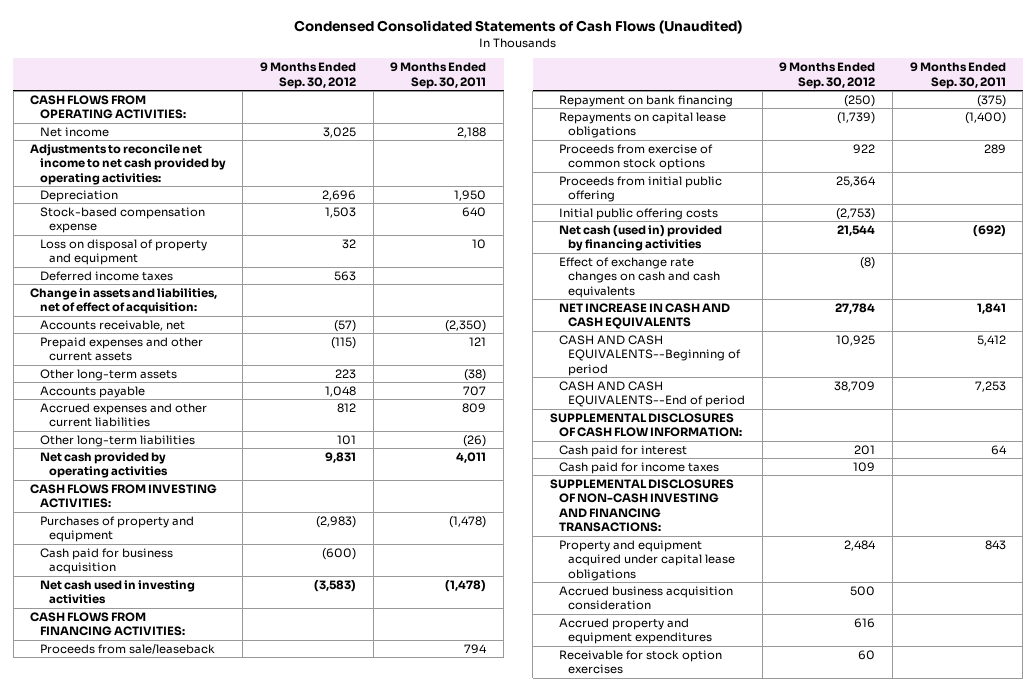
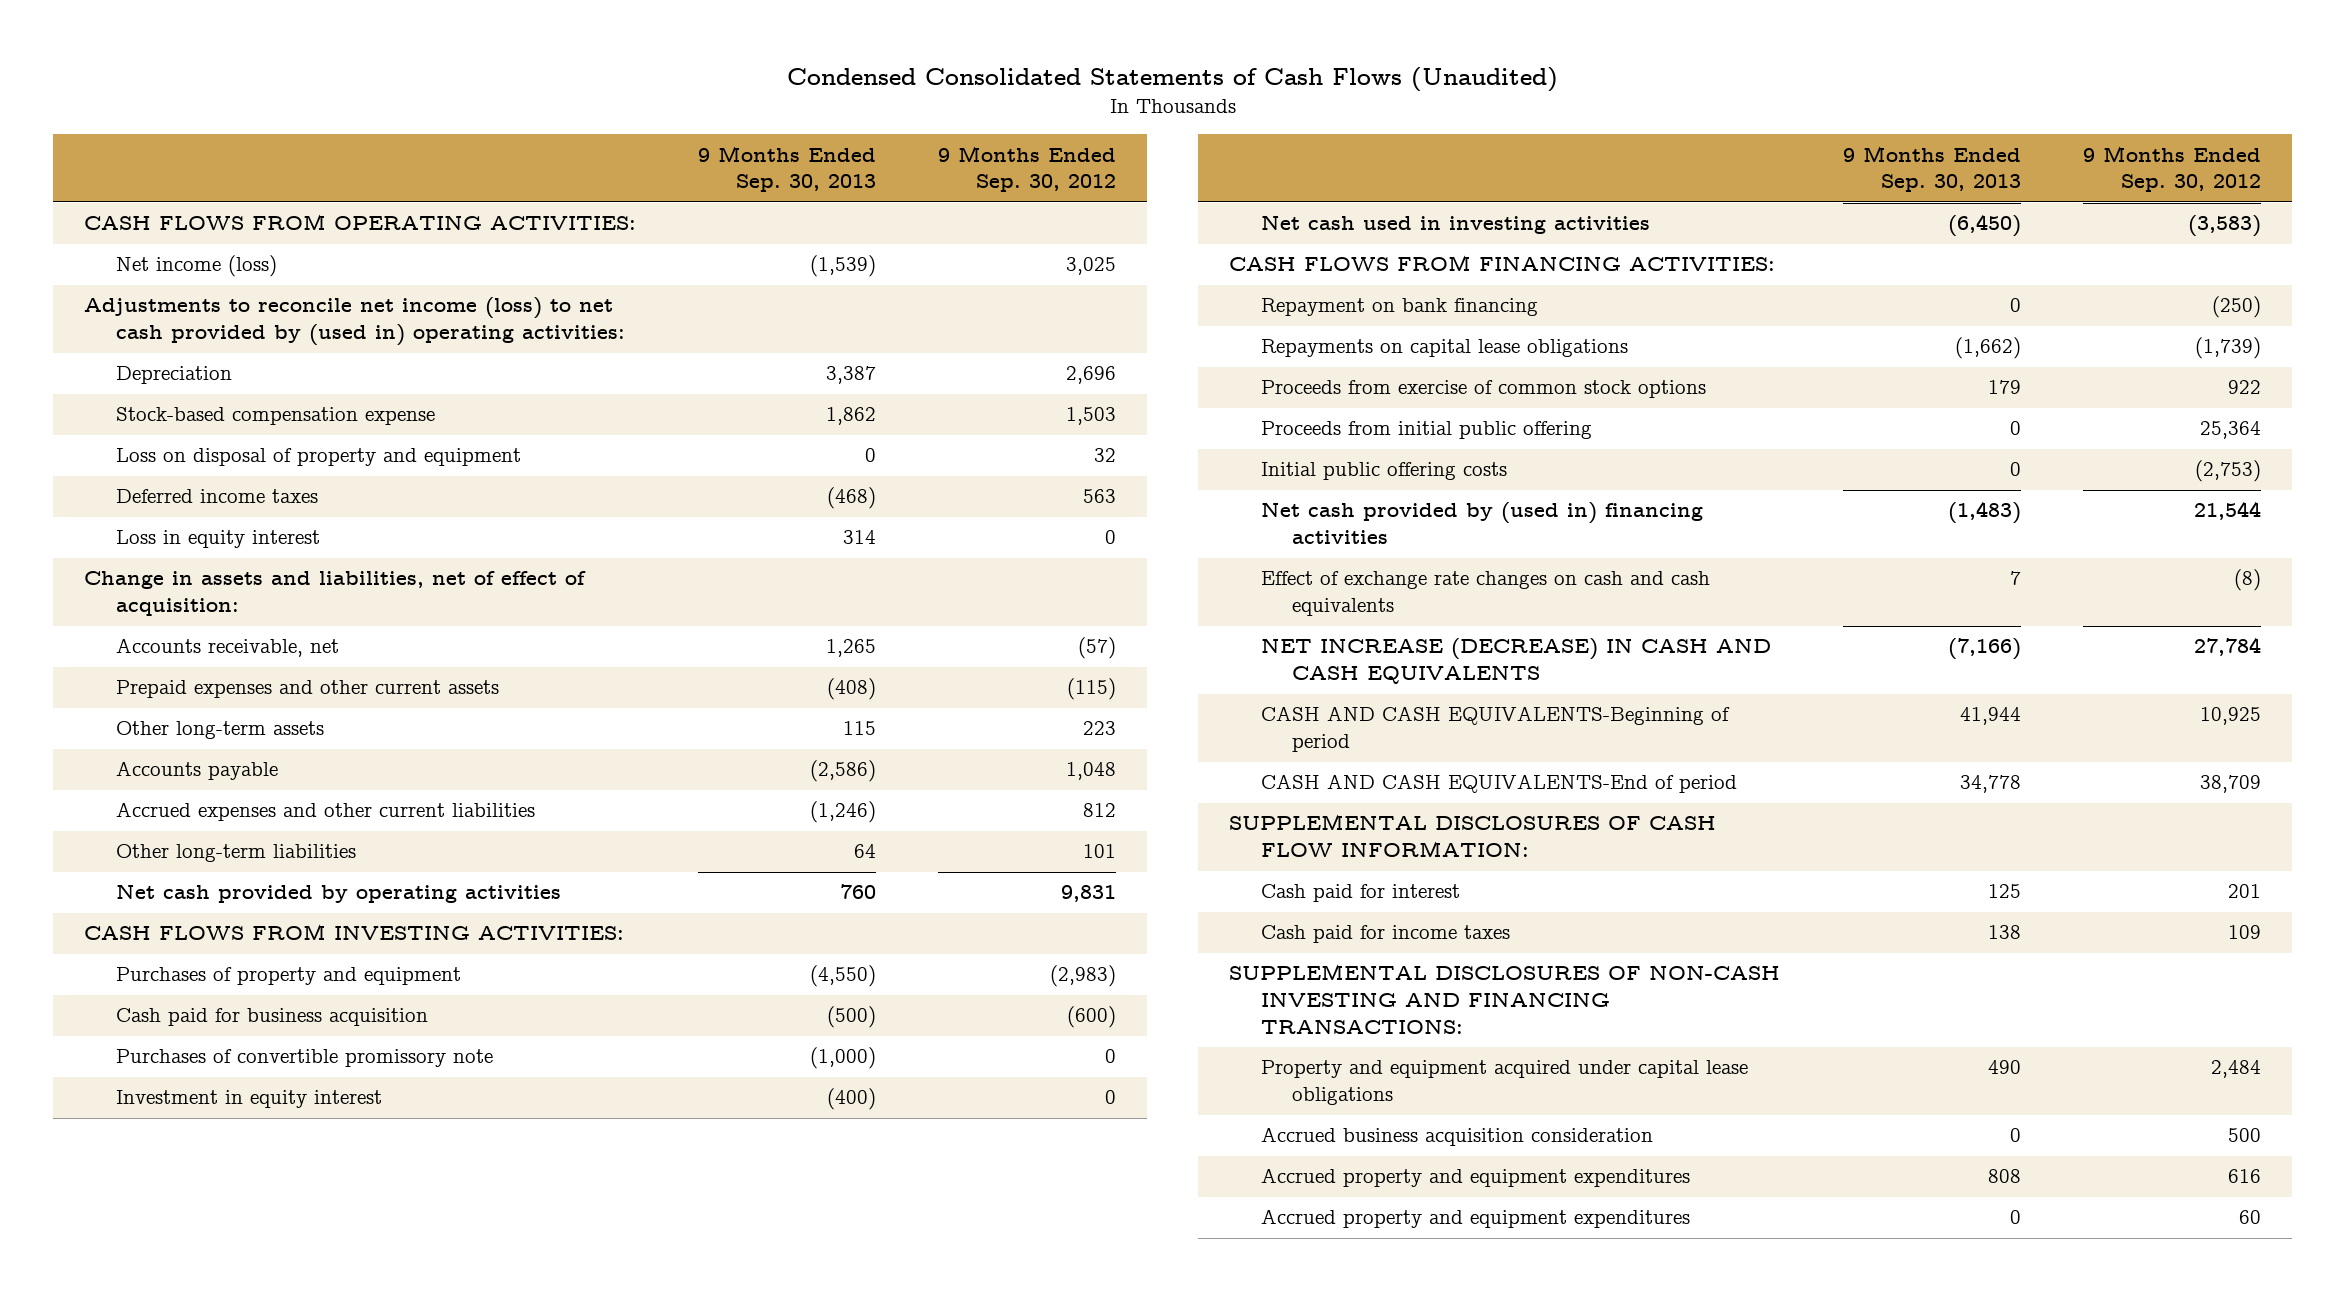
[390,62,487,89] 9 Months Ended Sep. 30, 2011 -> none
none -> [697,145,876,193] 9 Months Ended Sep. 30, 2013
[39,126,109,137] Net income -> [115,255,277,278] Net income (loss)
[30,143,226,185] Adjustments to reconcile net income to net cash provided by operating activities: -> [84,297,625,347] Adjustments to reconcile net income (loss) to net cash provided by (used in) operating activities:
none -> [115,530,320,549] Loss in equity interest
none -> [115,1049,493,1068] Purchases of convertible promissory note
none -> [115,1090,382,1109] Investment in equity interest
[39,643,215,654] Proceeds from sale/leaseback -> none
[558,224,722,252] Net cash (used in) provided by financing activities -> [1260,502,1703,545] Net cash provided by (used in) financing activities
[558,302,730,330] NET INCREASE IN CASH AND CASH EQUIVALENTS -> [1260,638,1771,685] NET INCREASE (DECREASE) IN CASH AND CASH EQUIVALENTS
[558,334,742,376] CASH AND CASH EQUIVALENTS--Beginning of period -> [1260,706,1730,753] CASH AND CASH EQUIVALENTS-Beginning of period
[558,380,746,408] CASH AND CASH EQUIVALENTS--End of period -> [1260,774,1737,794] CASH AND CASH EQUIVALENTS-End of period
[558,649,722,675] Receivable for stock option exercises -> [1260,1209,1690,1229] Accrued property and equipment expenditures

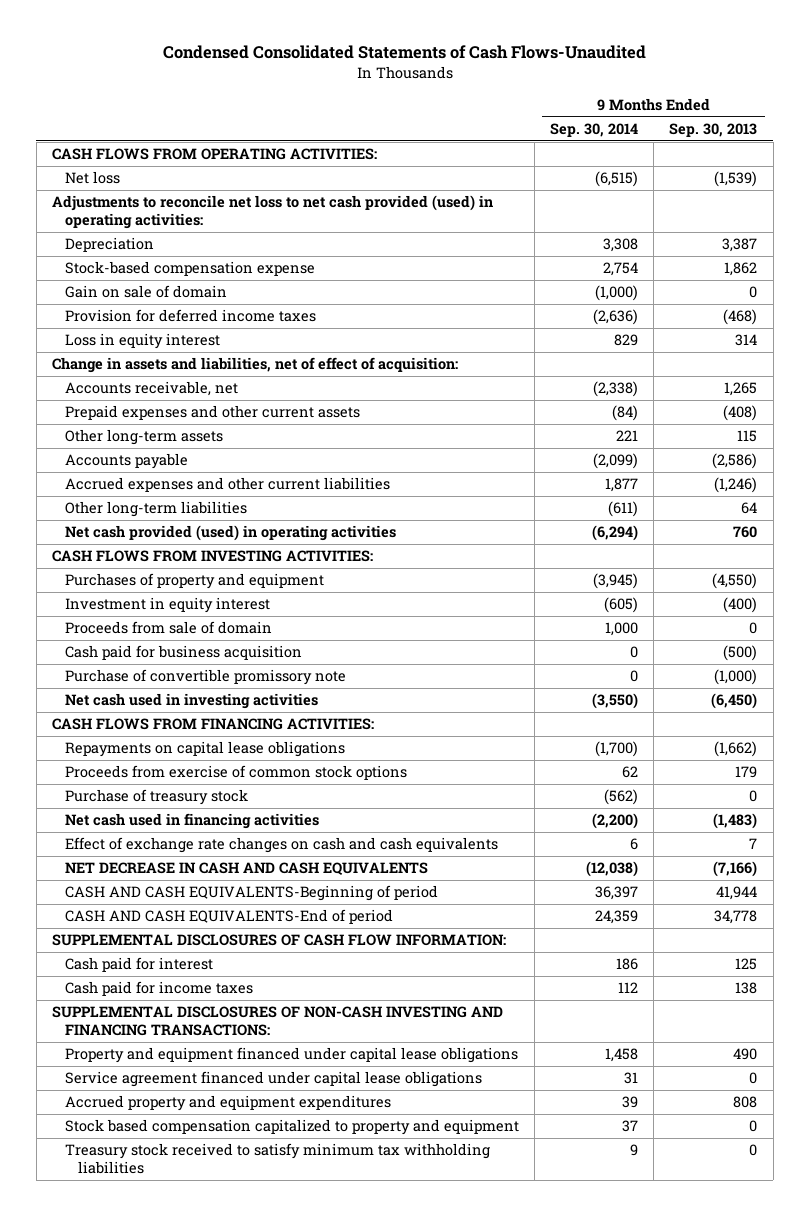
[786,67,1558,93] Condensed Consolidated Statements of Cash Flows (Unaudited) -> [162,45,646,60] Condensed Consolidated Statements of Cash Flows-Unaudited
[937,145,1116,193] 9 Months Ended Sep. 30, 2012 -> none
none -> [550,122,639,137] Sep. 30, 2014
[115,255,277,278] Net income (loss) -> [64,171,120,185] Net loss
[84,297,625,347] Adjustments to reconcile net income (loss) to net cash provided by (used in) operating activities: -> [51,195,493,229] Adjustments to reconcile net loss to net cash provided (used) in operating activities:
[115,448,521,467] Loss on disposal of property and equipment -> none
none -> [64,285,227,299] Gain on sale of domain
[115,489,318,504] Deferred income taxes -> [64,309,316,323] Provision for deferred income taxes
[115,884,561,904] Net cash provided by operating activities -> [64,525,396,542] Net cash provided (used) in operating activities
[115,1049,493,1068] Purchases of convertible promissory note -> none
none -> [64,621,272,635] Proceeds from sale of domain
[115,1008,428,1027] Cash paid for business acquisition -> [64,645,302,661] Cash paid for business acquisition
none -> [64,669,346,686] Purchase of convertible promissory note
[1260,298,1538,317] Repayment on bank financing -> none
[1260,421,1592,440] Proceeds from initial public offering -> none
[1260,462,1507,481] Initial public offering costs -> none
none -> [64,789,248,806] Purchase of treasury stock
[1260,502,1703,545] Net cash provided by (used in) financing activities -> [64,813,319,830] Net cash used in financing activities
[1260,638,1771,685] NET INCREASE (DECREASE) IN CASH AND CASH EQUIVALENTS -> [64,862,428,876] NET DECREASE IN CASH AND CASH EQUIVALENTS
[1260,1127,1653,1147] Accrued business acquisition consideration -> none
[1260,1060,1748,1106] Property and equipment acquired under capital lease obligations -> [64,1047,518,1064] Property and equipment financed under capital lease obligations
none -> [64,1071,482,1088] Service agreement financed under capital lease obligations
[1260,1209,1690,1229] Accrued property and equipment expenditures -> none
none -> [64,1119,519,1136] Stock based compensation capitalized to property and equipment
none -> [64,1143,490,1174] Treasury stock received to satisfy minimum tax withholding liabilities

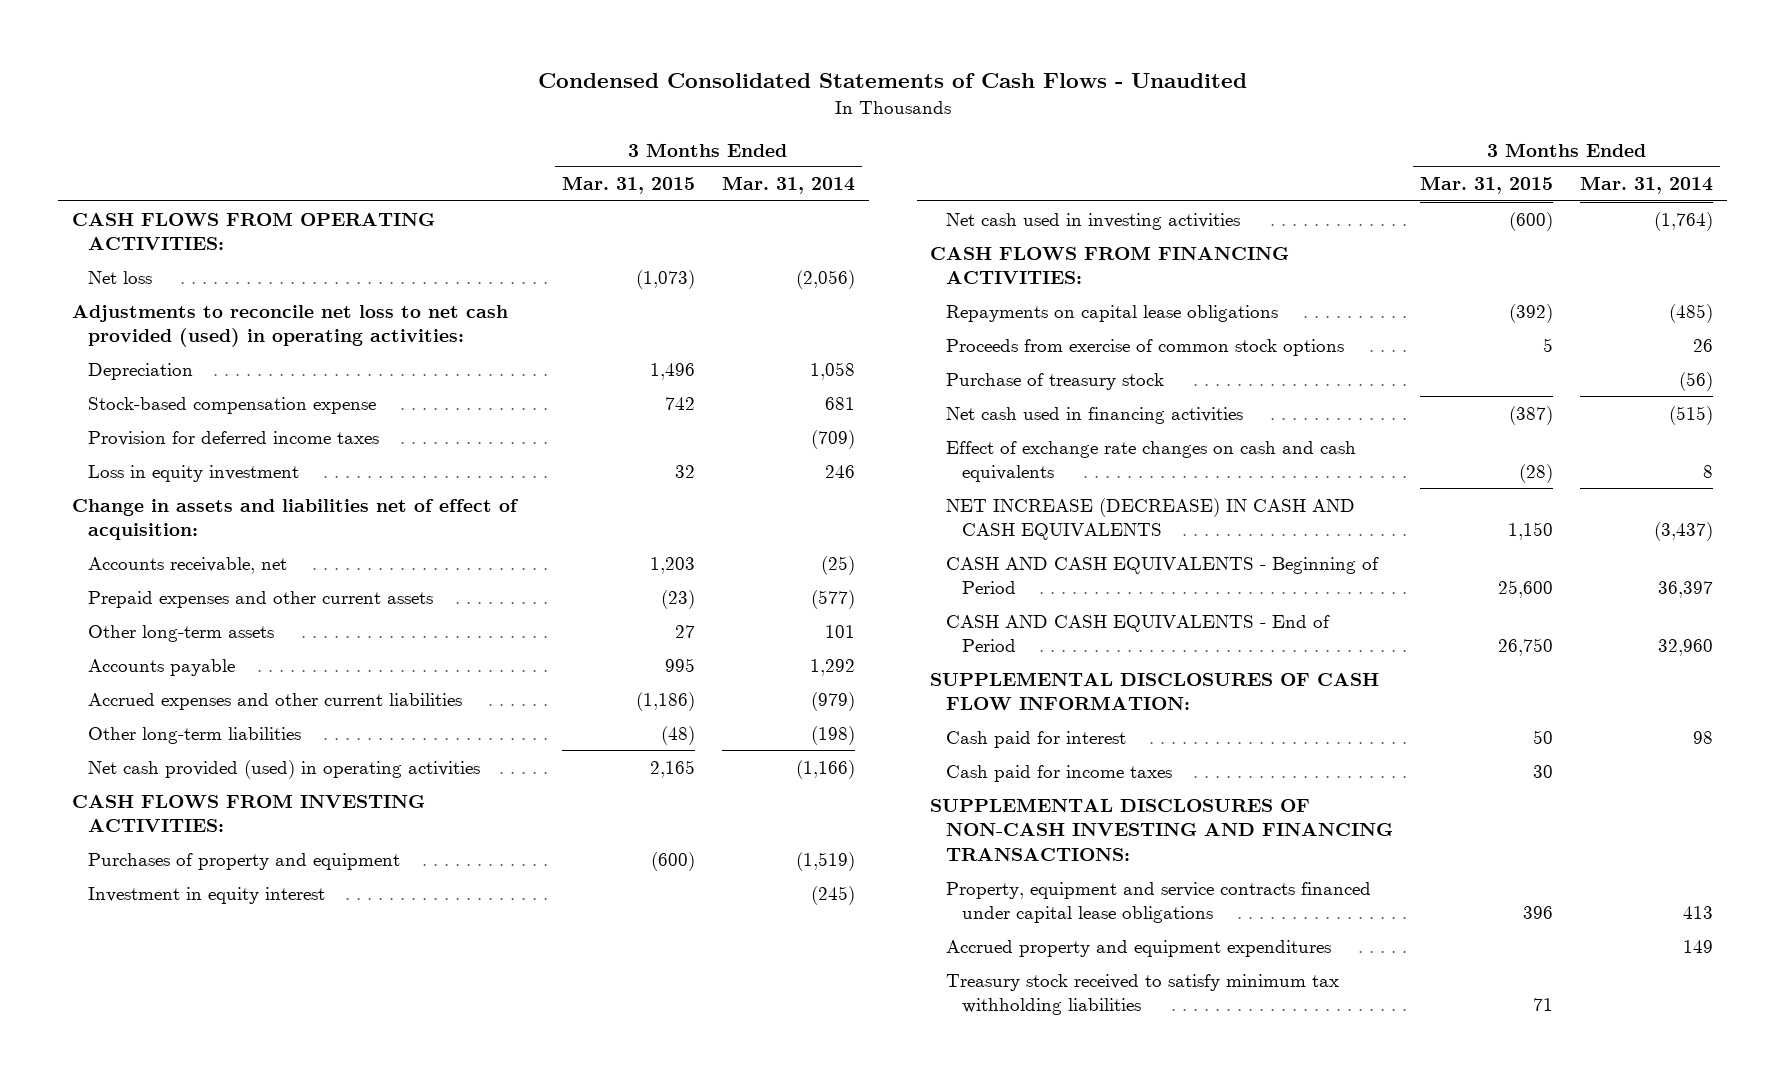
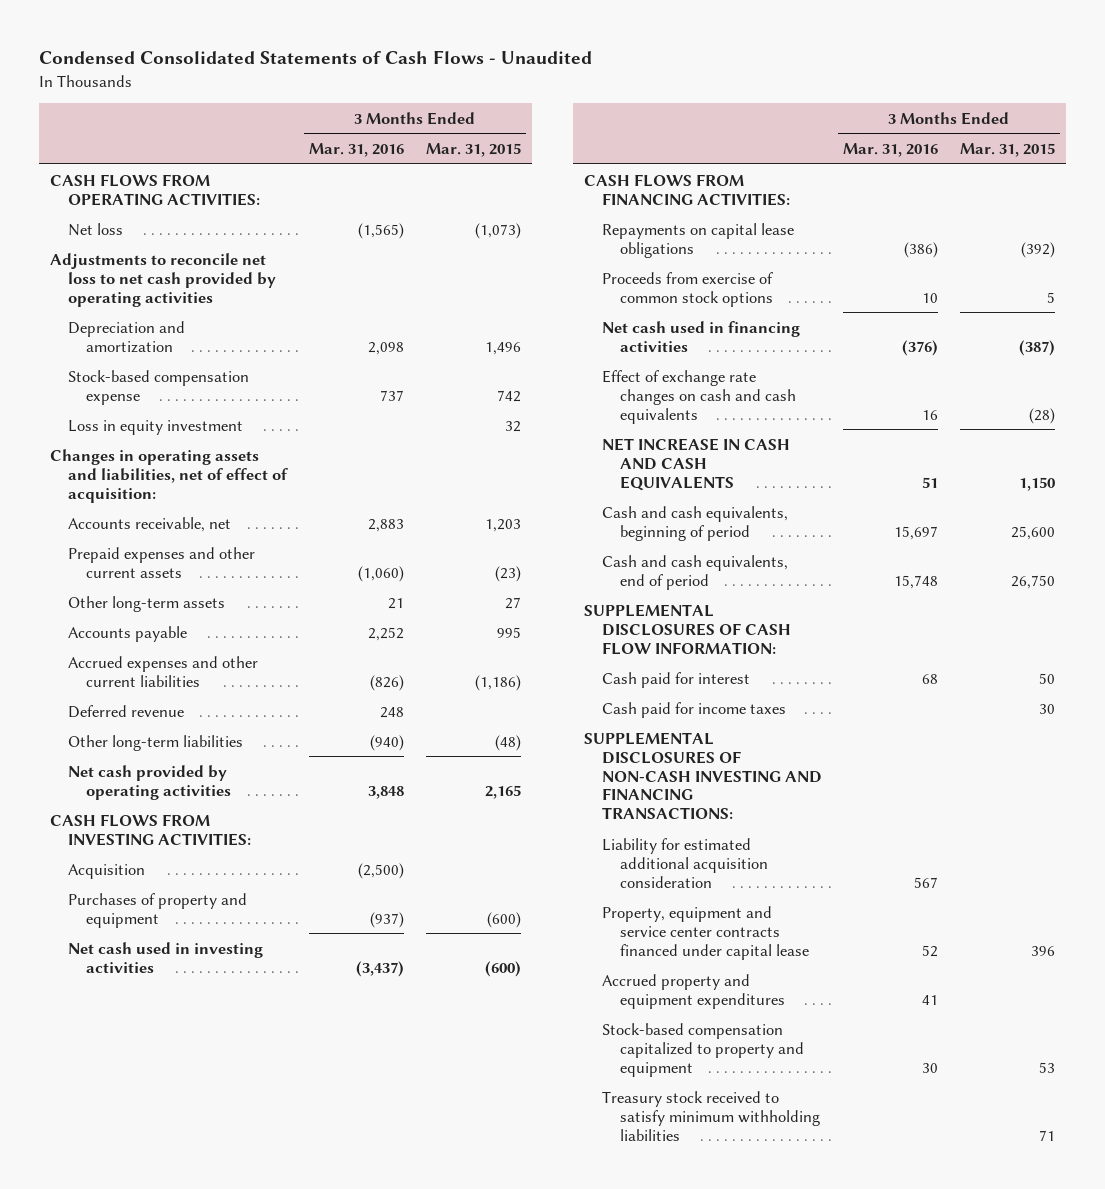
[722,176,856,195] Mar. 31, 2014 -> none
none -> [309,143,405,158] Mar. 31, 2016
[71,304,508,348] Adjustments to reconcile net loss to net cash provided (used) in operating activities: -> [49,252,276,307] Adjustments to reconcile net loss to net cash provided by operating activities
[87,362,193,380] Depreciation -> [67,320,185,353] Depreciation and amortization
[87,430,379,446] Provision for deferred income taxes -> none
[71,498,519,541] Change in assets and liabilities net of effect of acquisition: -> [49,448,288,503] Changes in operating assets and liabilities, net of effect of acquisition:
none -> [67,704,184,718] Deferred revenue
[87,759,480,779] Net cash provided (used) in operating activities -> [67,764,231,800] Net cash provided by operating activities
none -> [67,863,145,879] Acquisition
[87,886,325,904] Investment in equity interest -> none
[945,372,1164,390] Purchase of treasury stock -> none
[945,497,1355,541] NET INCREASE (DECREASE) IN CASH AND CASH EQUIVALENTS -> [601,437,790,491] NET INCREASE IN CASH AND CASH EQUIVALENTS
[945,556,1379,595] CASH AND CASH EQUIVALENTS - Beginning of Period -> [601,505,788,541] Cash and cash equivalents, beginning of period
[945,614,1330,653] CASH AND CASH EQUIVALENTS - End of Period -> [601,554,788,590] Cash and cash equivalents, end of period
none -> [601,837,768,888] Liability for estimated additional acquisition consideration
[945,881,1371,924] Property, equipment and service contracts financed under capital lease obligations -> [601,905,809,960] Property, equipment and service center contracts financed under capital lease
none -> [601,1022,804,1077] Stock-based compensation capitalized to property and equipment
[945,973,1339,1016] Treasury stock received to satisfy minimum tax withholding liabilities -> [601,1090,820,1141] Treasury stock received to satisfy minimum withholding liabilities

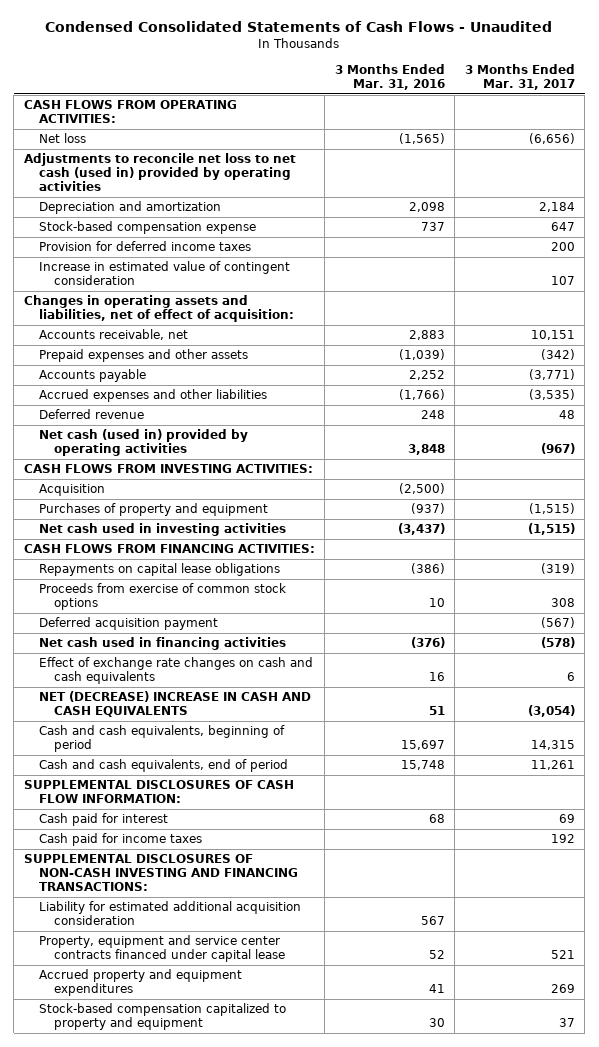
[425,143,521,158] Mar. 31, 2015 -> none
none -> [464,64,575,90] 3 Months Ended Mar. 31, 2017
[49,252,276,307] Adjustments to reconcile net loss to net cash provided by operating activities -> [23,153,296,191] Adjustments to reconcile net loss to net cash (used in) provided by operating activities
[67,419,243,435] Loss in equity investment -> none
none -> [38,241,251,252] Provision for deferred income taxes
none -> [38,261,290,286] Increase in estimated value of contingent consideration
[67,595,225,612] Other long-term assets -> none
[67,546,255,578] Prepaid expenses and other current assets -> [38,349,248,363] Prepaid expenses and other assets
[358,565,405,582] (1,060) -> [398,349,445,361] (1,039)
[67,655,258,687] Accrued expenses and other current liabilities -> [38,389,267,403] Accrued expenses and other liabilities
[370,674,405,691] (826) -> [398,389,445,401] (1,766)
[67,734,243,751] Other long-term liabilities -> none
[67,764,231,800] Net cash provided by operating activities -> [38,429,248,457] Net cash (used in) provided by operating activities
none -> [38,617,218,631] Deferred acquisition payment
[601,437,790,491] NET INCREASE IN CASH AND CASH EQUIVALENTS -> [38,691,311,718] NET (DECREASE) INCREASE IN CASH AND CASH EQUIVALENTS
[601,1090,820,1141] Treasury stock received to satisfy minimum withholding liabilities -> none

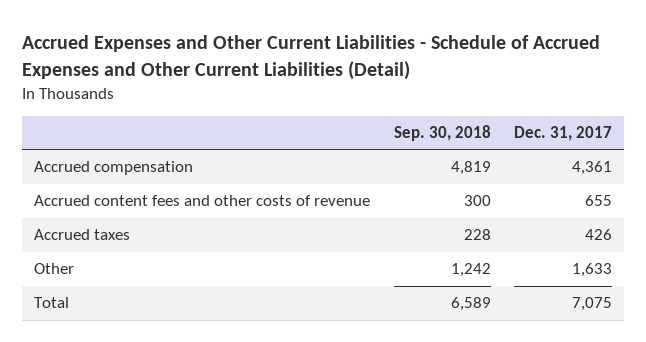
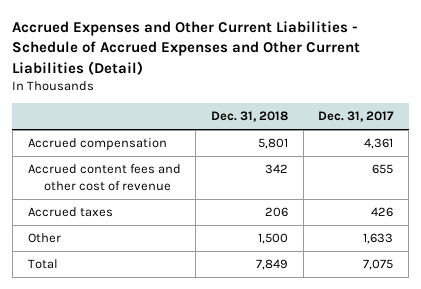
[393,125,491,142] Sep. 30, 2018 -> none
none -> [210,111,288,123] Dec. 31, 2018
[34,195,371,207] Accrued content fees and other costs of revenue -> [27,164,181,191] Accrued content fees and other cost of revenue

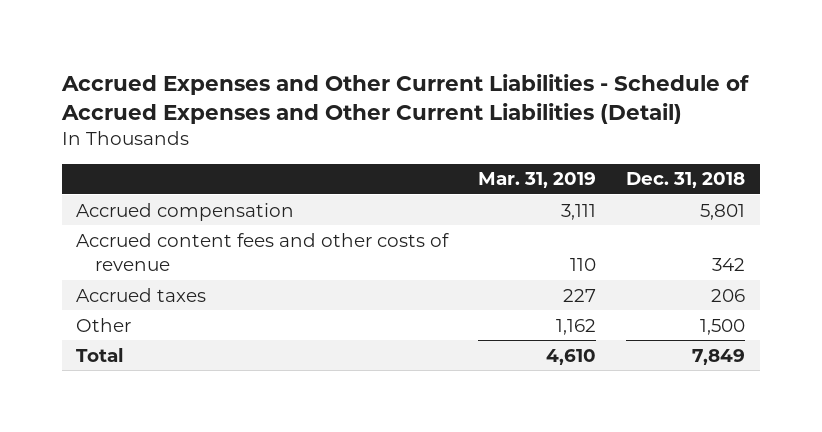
[318,111,395,123] Dec. 31, 2017 -> none
none -> [478,172,597,189] Mar. 31, 2019
[27,164,181,191] Accrued content fees and other cost of revenue -> [76,232,450,271] Accrued content fees and other costs of revenue

